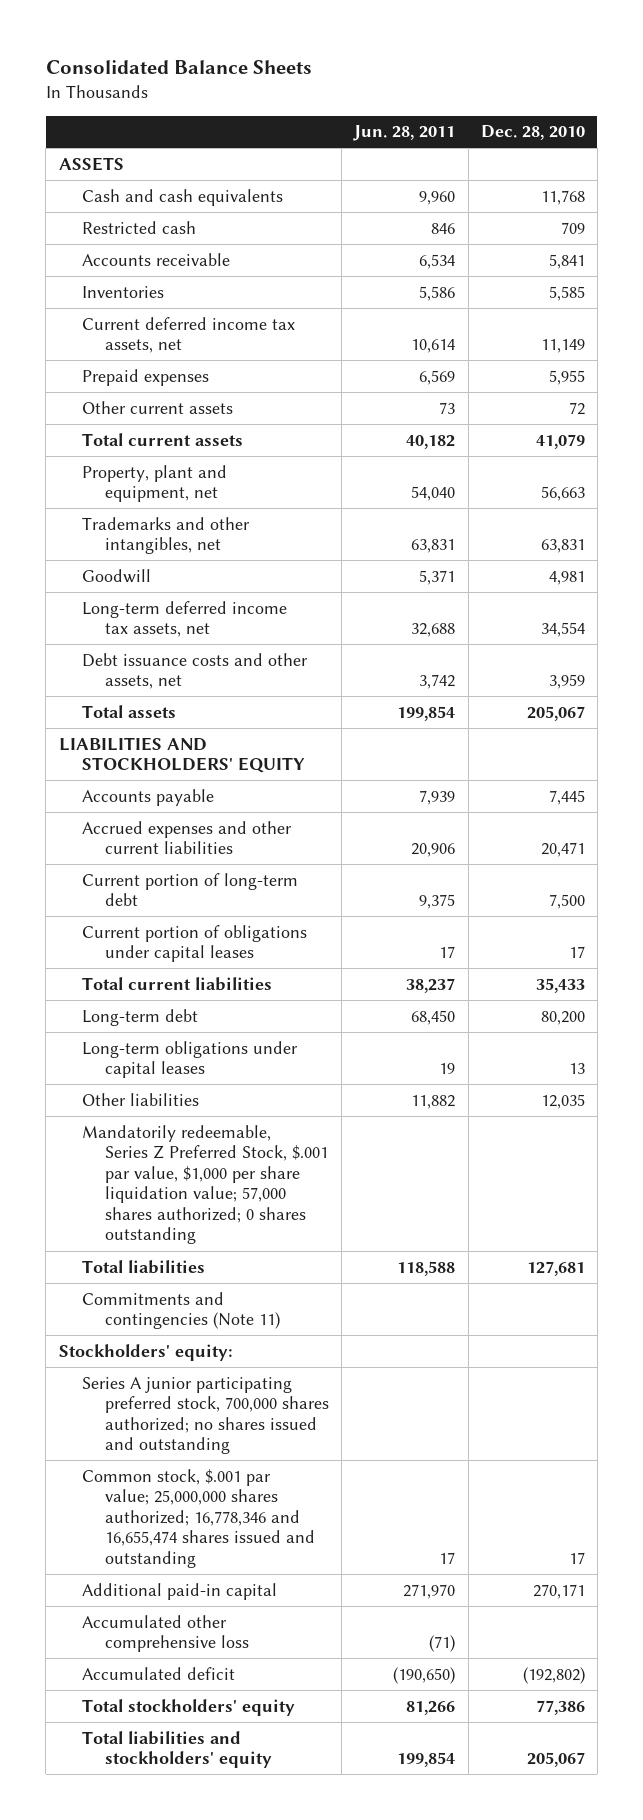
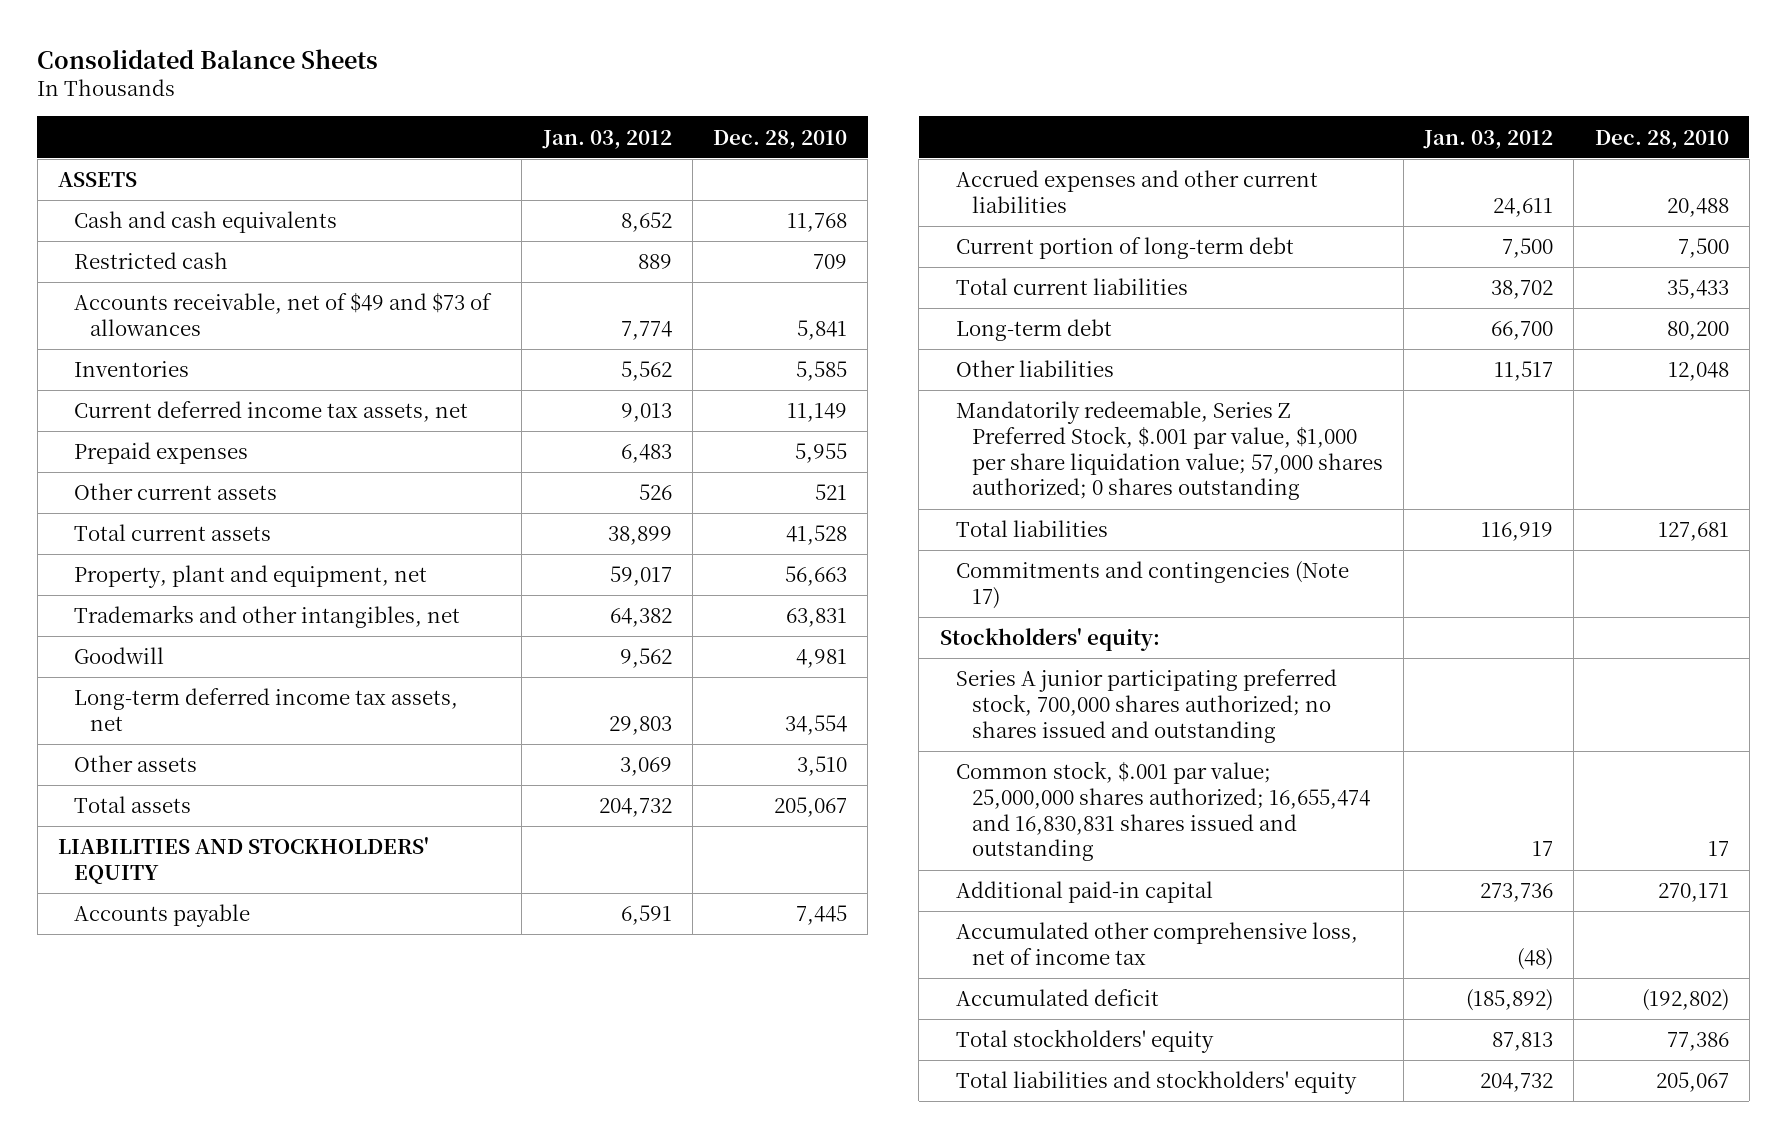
[353,125,456,142] Jun. 28, 2011 -> none
none -> [541,129,672,149] Jan. 03, 2012
[81,252,230,266] Accounts receivable -> [74,292,493,336] Accounts receivable, net of $49 and $73 of allowances
[568,401,585,415] 72 -> [815,484,848,501] 521
[535,433,585,449] 41,079 -> [786,525,848,546] 41,528
[81,652,308,690] Debt issuance costs and other assets, net -> [74,755,198,773] Other assets
[548,674,585,690] 3,959 -> [797,756,848,777] 3,510
[540,842,585,858] 20,471 -> [1666,197,1729,217] 20,488
[81,924,307,963] Current portion of obligations under capital leases -> none
[81,1040,298,1079] Long-term obligations under capital leases -> none
[540,1093,585,1109] 12,035 -> [1667,362,1729,382] 12,048
[81,1291,280,1330] Commitments and contingencies (Note 11) -> [955,561,1349,609] Commitments and contingencies (Note 17)
[81,1468,315,1568] Common stock, $.001 par value; 25,000,000 shares authorized; 16,778,346 and 16,655,474 shares issued and outstanding -> [955,761,1370,862] Common stock, $.001 par value; 25,000,000 shares authorized; 16,655,474 and 16,830,831 shares issued and outstanding
[81,1614,249,1653] Accumulated other comprehensive loss -> [955,922,1358,965] Accumulated other comprehensive loss, net of income tax

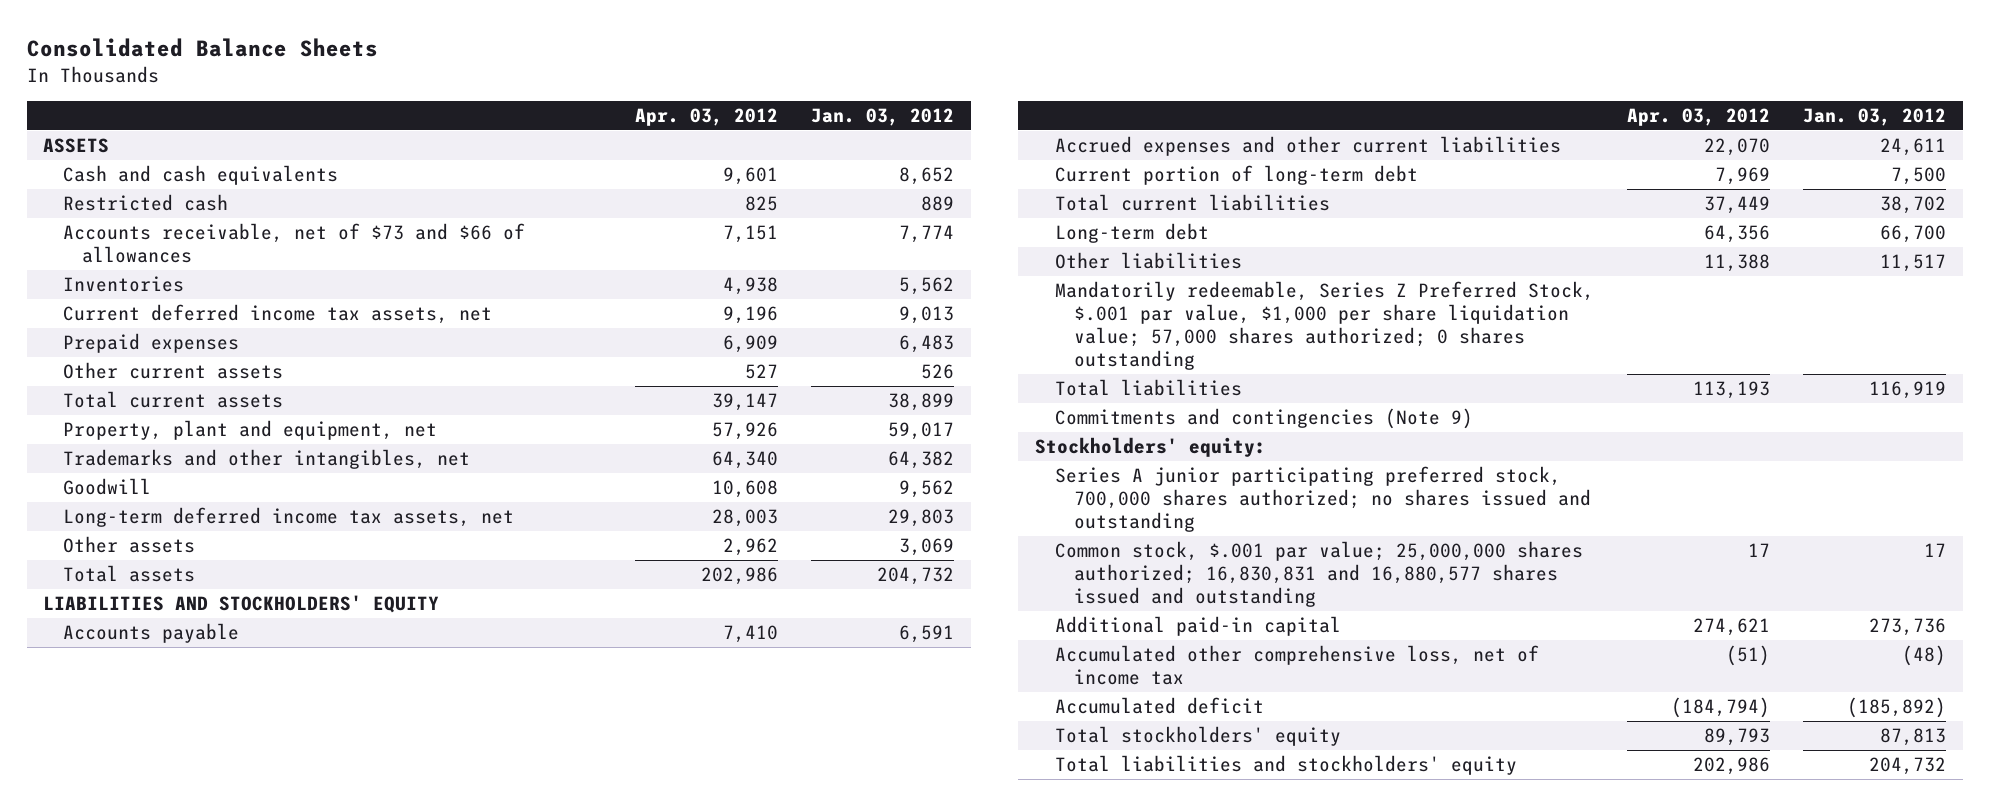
[713,129,848,149] Dec. 28, 2010 -> none
none -> [635,107,779,126] Apr. 03, 2012
[74,292,493,336] Accounts receivable, net of $49 and $73 of allowances -> [62,223,525,264] Accounts receivable, net of $73 and $66 of allowances
[955,561,1349,609] Commitments and contingencies (Note 17) -> [1054,408,1473,430] Commitments and contingencies (Note 9)
[955,761,1370,862] Common stock, $.001 par value; 25,000,000 shares authorized; 16,655,474 and 16,830,831 shares issued and outstanding -> [1054,541,1583,608] Common stock, $.001 par value; 25,000,000 shares authorized; 16,830,831 and 16,880,577 shares issued and outstanding

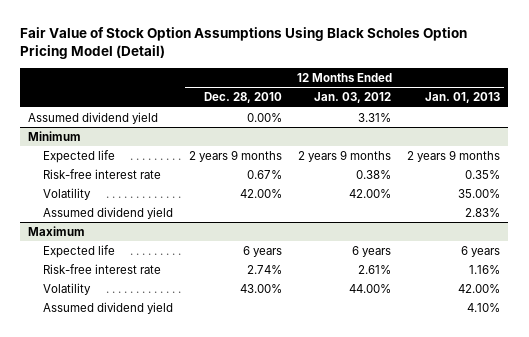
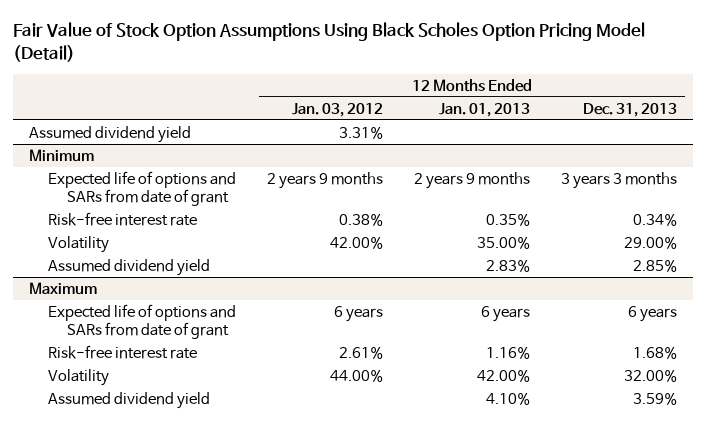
[204,92,283,104] Dec. 28, 2010 -> none
none -> [583,102,678,117] Dec. 31, 2013
[43,149,116,163] Expected life -> [48,170,237,206] Expected life of options and SARs from date of grant
[43,244,116,258] Expected life -> [48,303,237,339] Expected life of options and SARs from date of grant

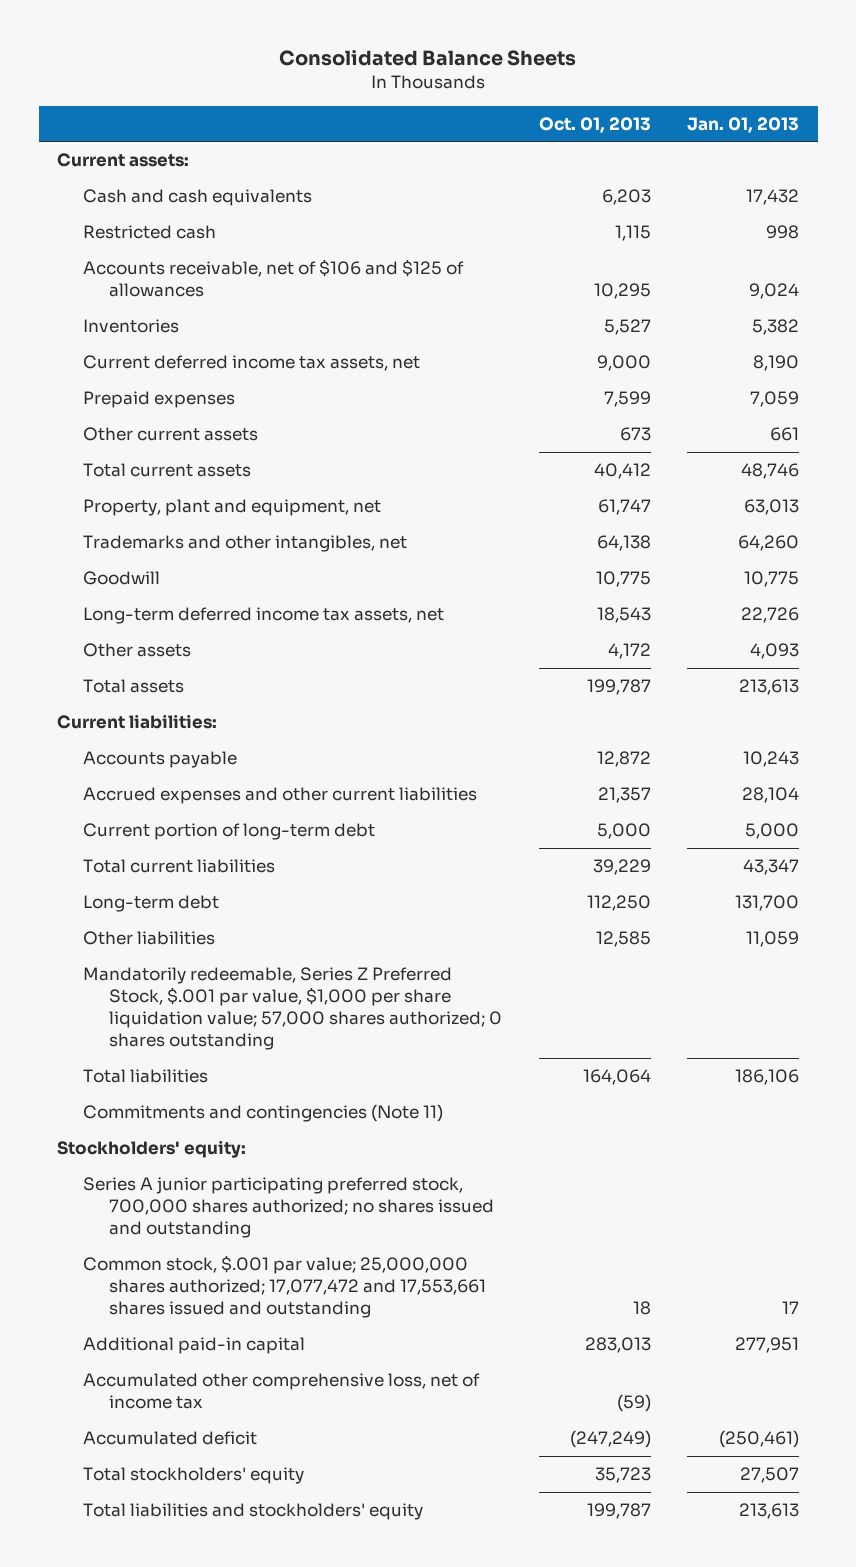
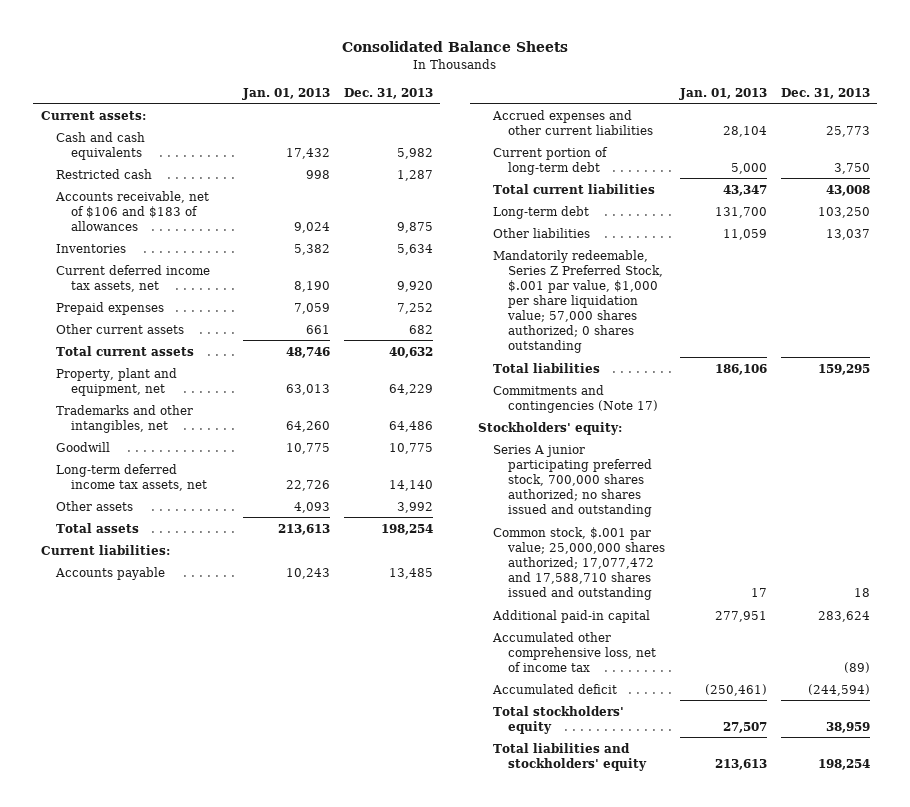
[538,116,651,133] Oct. 01, 2013 -> none
none -> [343,87,433,99] Dec. 31, 2013
[83,259,465,298] Accounts receivable, net of $106 and $125 of allowances -> [54,190,209,231] Accounts receivable, net of $106 and $183 of allowances
[83,1104,444,1123] Commitments and contingencies (Note 11) -> [492,384,659,413] Commitments and contingencies (Note 17)
[83,1255,487,1319] Common stock, $.001 par value; 25,000,000 shares authorized; 17,077,472 and 17,553,661 shares issued and outstanding -> [492,526,666,600] Common stock, $.001 par value; 25,000,000 shares authorized; 17,077,472 and 17,588,710 shares issued and outstanding

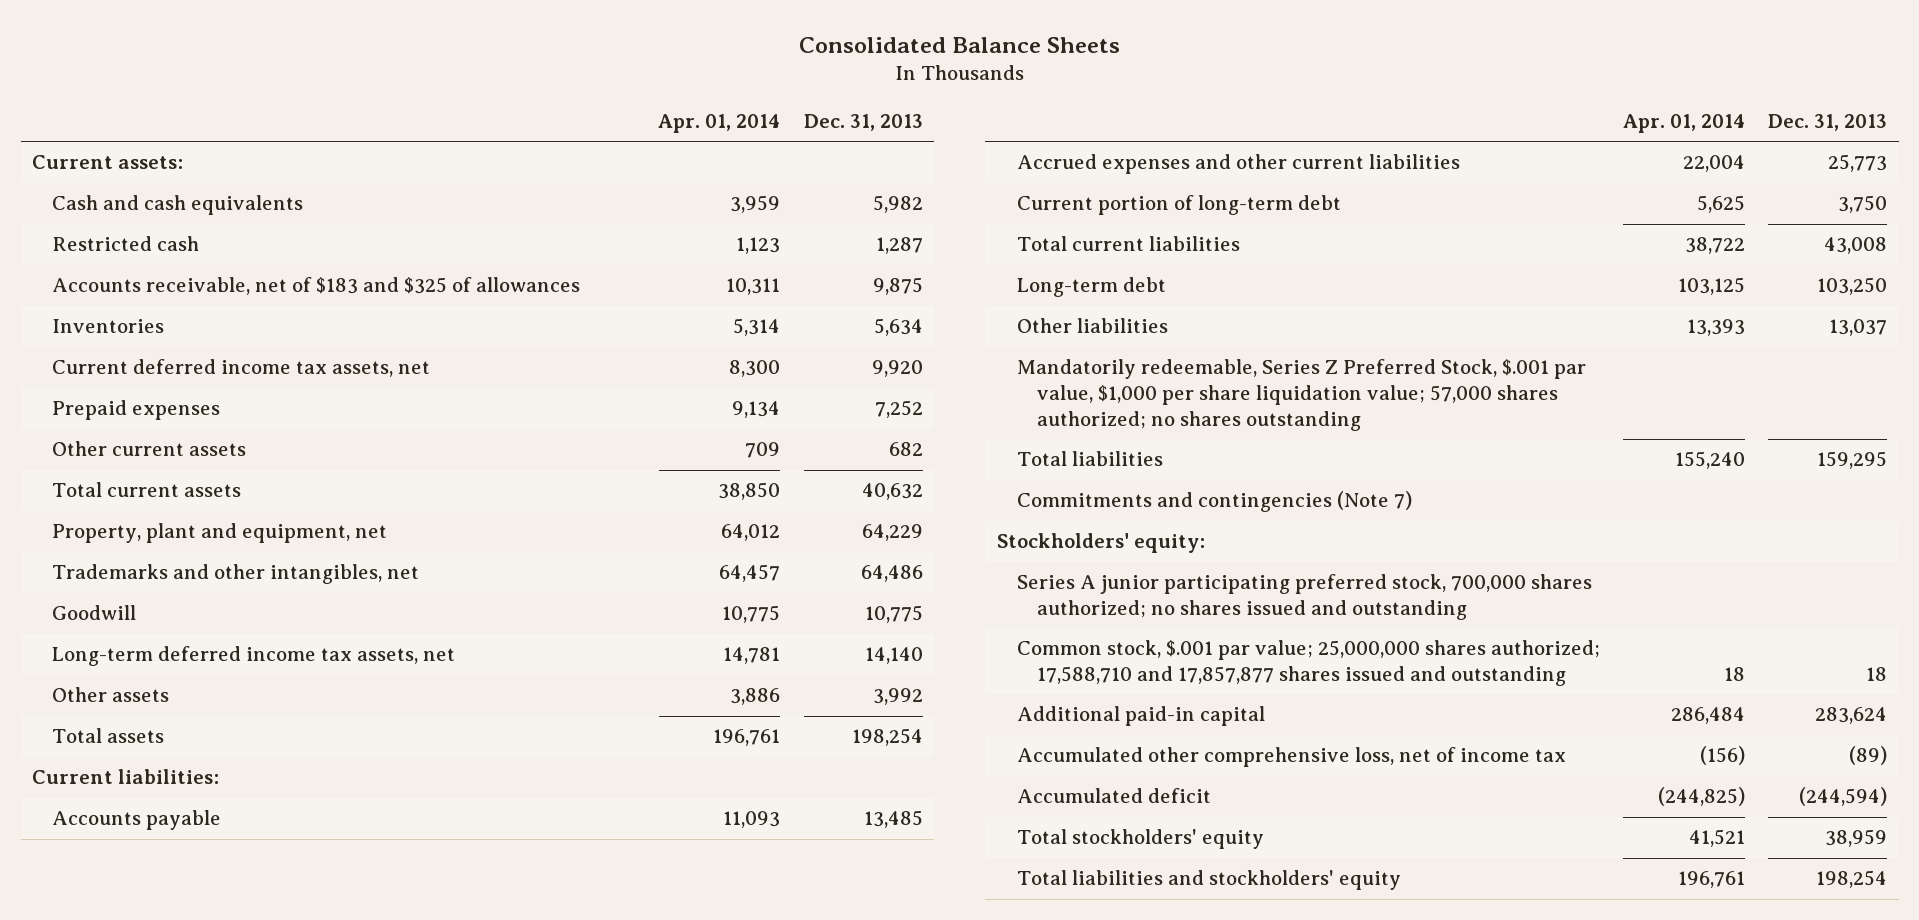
[241,87,330,100] Jan. 01, 2013 -> none
none -> [658,113,781,133] Apr. 01, 2014
[54,190,209,231] Accounts receivable, net of $106 and $183 of allowances -> [52,277,581,296] Accounts receivable, net of $183 and $325 of allowances
[492,249,664,354] Mandatorily redeemable, Series Z Preferred Stock, $.001 par value, $1,000 per share liquidation value; 57,000 shares authorized; 0 shares outstanding -> [1016,359,1586,431] Mandatorily redeemable, Series Z Preferred Stock, $.001 par value, $1,000 per share liquidation value; 57,000 shares authorized; no shares outstanding
[492,384,659,413] Commitments and contingencies (Note 17) -> [1016,491,1412,513] Commitments and contingencies (Note 7)
[492,526,666,600] Common stock, $.001 par value; 25,000,000 shares authorized; 17,077,472 and 17,588,710 shares issued and outstanding -> [1016,640,1600,687] Common stock, $.001 par value; 25,000,000 shares authorized; 17,588,710 and 17,857,877 shares issued and outstanding

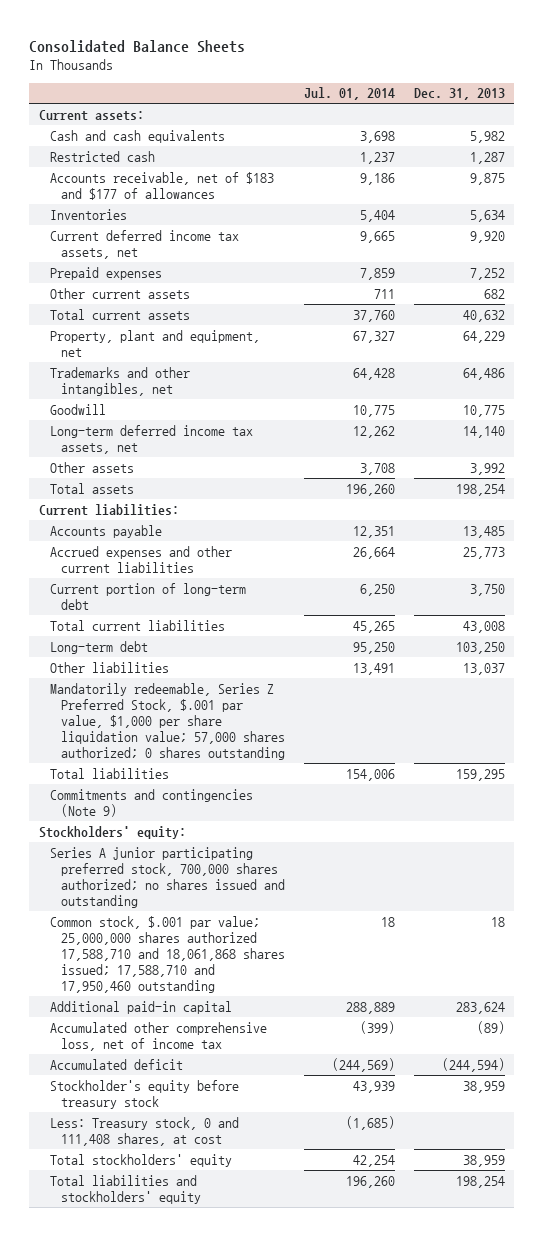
[658,113,781,133] Apr. 01, 2014 -> none
none -> [303,87,395,101] Jul. 01, 2014
[52,277,581,296] Accounts receivable, net of $183 and $325 of allowances -> [49,171,274,200] Accounts receivable, net of $183 and $177 of allowances
[1016,359,1586,431] Mandatorily redeemable, Series Z Preferred Stock, $.001 par value, $1,000 per share liquidation value; 57,000 shares authorized; no shares outstanding -> [49,682,286,761] Mandatorily redeemable, Series Z Preferred Stock, $.001 par value, $1,000 per share liquidation value; 57,000 shares authorized; 0 shares outstanding
[1016,491,1412,513] Commitments and contingencies (Note 7) -> [49,788,253,817] Commitments and contingencies (Note 9)
[1016,640,1600,687] Common stock, $.001 par value; 25,000,000 shares authorized; 17,588,710 and 17,857,877 shares issued and outstanding -> [49,915,286,994] Common stock, $.001 par value; 25,000,000 shares authorized 17,588,710 and 18,061,868 shares issued; 17,588,710 and 17,950,460 outstanding
none -> [49,1079,239,1109] Stockholder's equity before treasury stock
none -> [49,1116,239,1146] Less: Treasury stock, 0 and 111,408 shares, at cost

